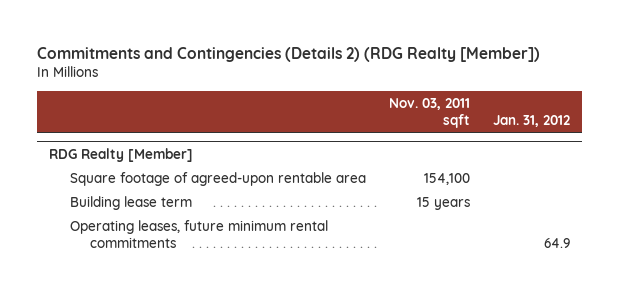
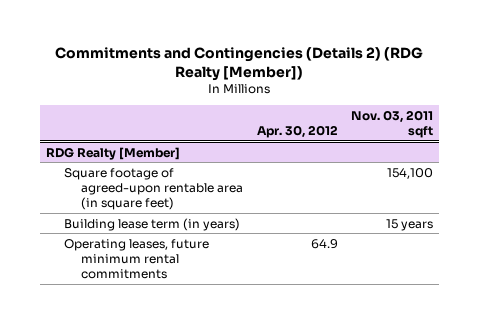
[493,114,571,127] Jan. 31, 2012 -> none
none -> [256,125,338,139] Apr. 30, 2012
[69,171,366,186] Square footage of agreed-upon rentable area -> [63,167,244,211] Square footage of agreed-upon rentable area (in square feet)
[69,195,192,210] Building lease term -> [63,217,240,231] Building lease term (in years)

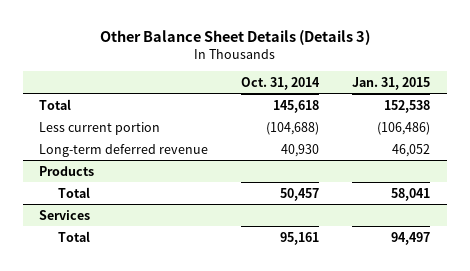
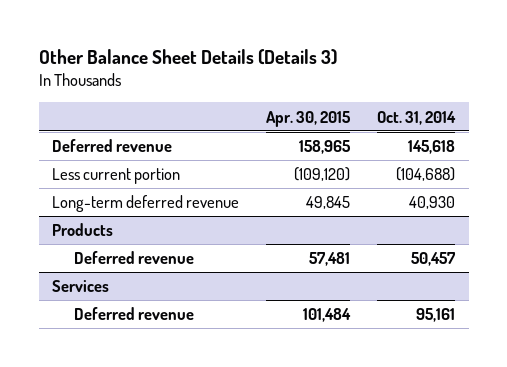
[352,76,431,90] Jan. 31, 2015 -> none
none -> [266,110,352,127] Apr. 30, 2015
[39,98,72,110] Total -> [52,139,173,153] Deferred revenue
[57,186,90,198] Total -> [73,251,194,265] Deferred revenue
[57,230,90,242] Total -> [73,307,194,321] Deferred revenue

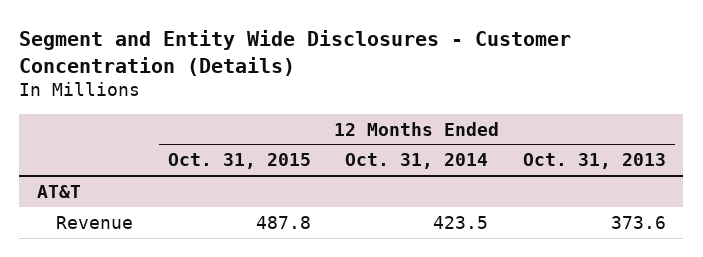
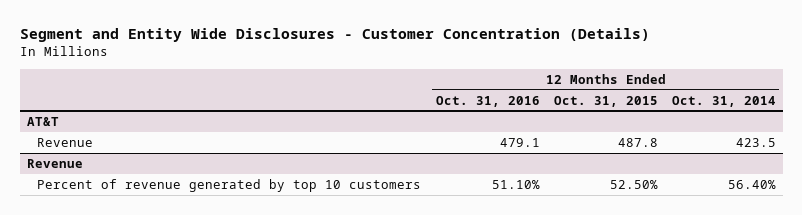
[523,153,667,170] Oct. 31, 2013 -> none
none -> [435,95,540,107] Oct. 31, 2016
none -> [26,158,83,168] Revenue
none -> [37,178,422,192] Percent of revenue generated by top 10 customers

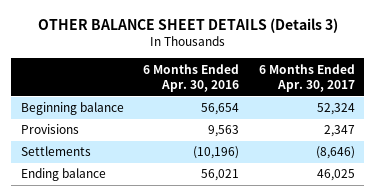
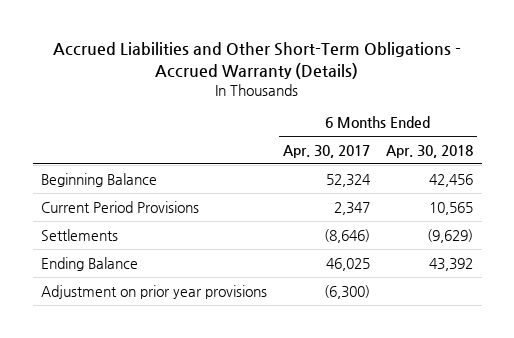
[37,17,338,33] OTHER BALANCE SHEET DETAILS (Details 3) -> [53,42,462,79] Accrued Liabilities and Other Short-Term Obligations - Accrued Warranty (Details)
[143,63,240,93] 6 Months Ended Apr. 30, 2016 -> none
none -> [386,145,474,159] Apr. 30, 2018
[20,102,124,116] Beginning balance -> [40,172,157,187] Beginning Balance
[20,124,79,135] Provisions -> [40,200,199,213] Current Period Provisions
[20,168,106,182] Ending balance -> [40,256,138,271] Ending Balance
none -> [40,284,267,299] Adjustment on prior year provisions

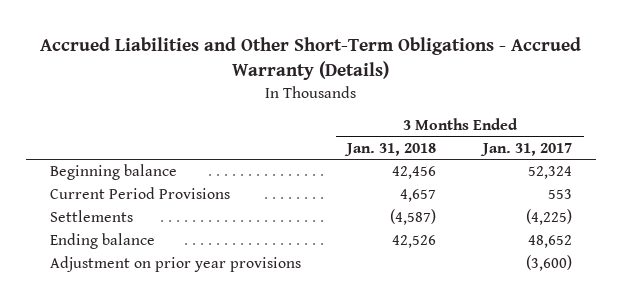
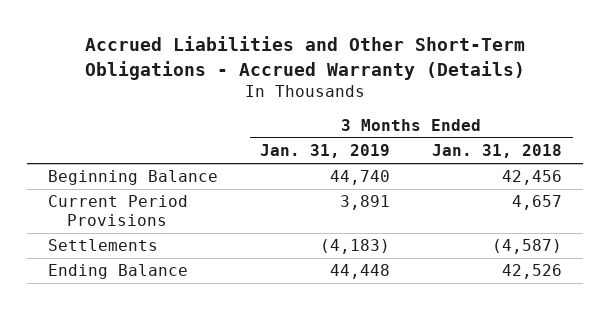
[480,142,573,156] Jan. 31, 2017 -> none
none -> [260,144,391,159] Jan. 31, 2019
[49,164,177,181] Beginning balance -> [48,170,219,186] Beginning Balance
[49,256,301,273] Adjustment on prior year provisions -> none
[49,233,155,250] Ending balance -> [48,264,189,280] Ending Balance

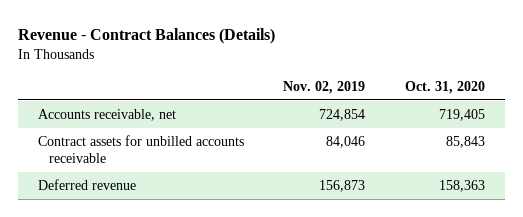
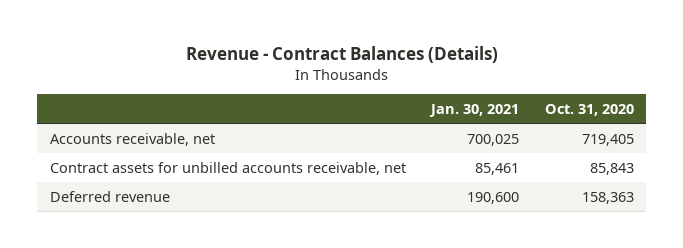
[283,80,366,94] Nov. 02, 2019 -> none
none -> [429,104,520,118] Jan. 30, 2021
[37,135,244,163] Contract assets for unbilled accounts receivable -> [49,161,406,175] Contract assets for unbilled accounts receivable, net

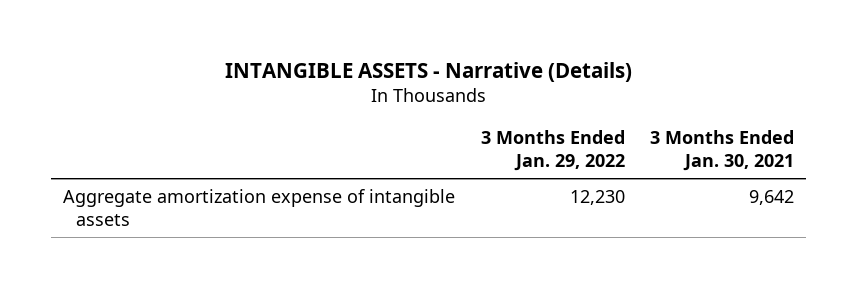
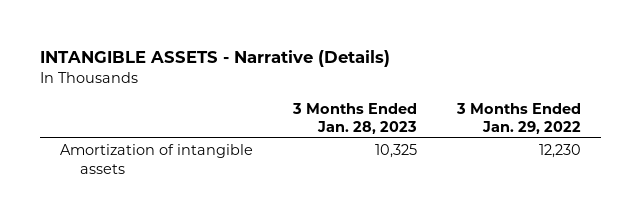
[649,130,794,171] 3 Months Ended Jan. 30, 2021 -> none
none -> [292,102,418,134] 3 Months Ended Jan. 28, 2023
[63,189,456,226] Aggregate amortization expense of intangible assets -> [60,144,254,174] Amortization of intangible assets

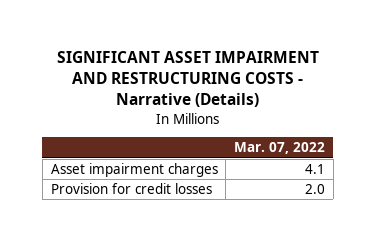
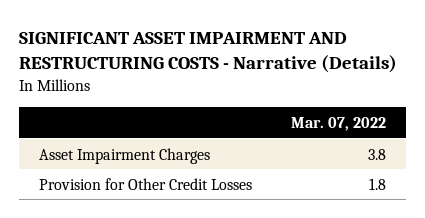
[50,163,218,178] Asset impairment charges -> [38,147,210,164] Asset Impairment Charges
[305,164,326,175] 4.1 -> [368,148,387,160] 3.8
[50,183,212,195] Provision for credit losses -> [38,177,252,190] Provision for Other Credit Losses
[305,184,326,195] 2.0 -> [369,177,387,190] 1.8

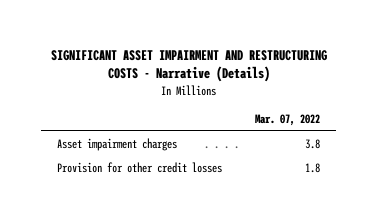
[38,147,210,164] Asset Impairment Charges -> [57,138,178,152] Asset impairment charges
[38,177,252,190] Provision for Other Credit Losses -> [57,162,223,174] Provision for other credit losses

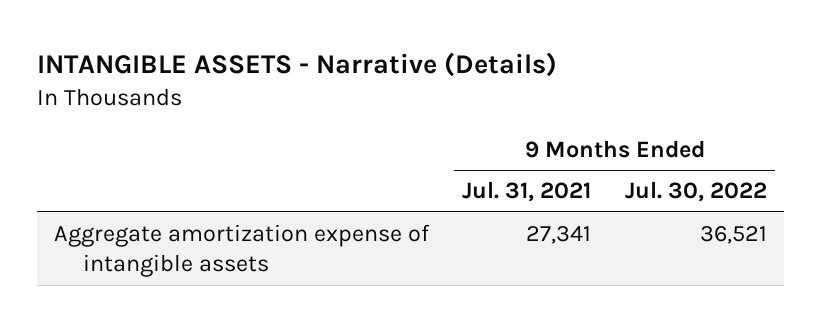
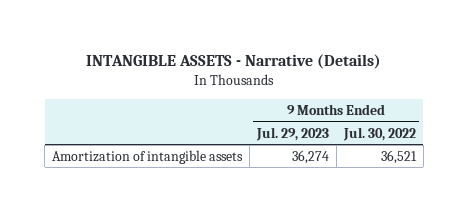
[462,181,592,203] Jul. 31, 2021 -> none
none -> [255,126,329,141] Jul. 29, 2023
[53,224,430,278] Aggregate amortization expense of intangible assets -> [52,149,244,164] Amortization of intangible assets

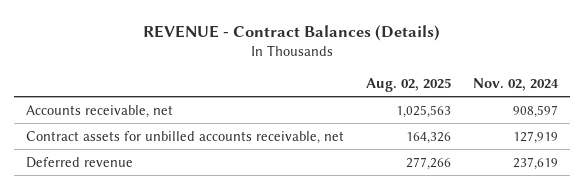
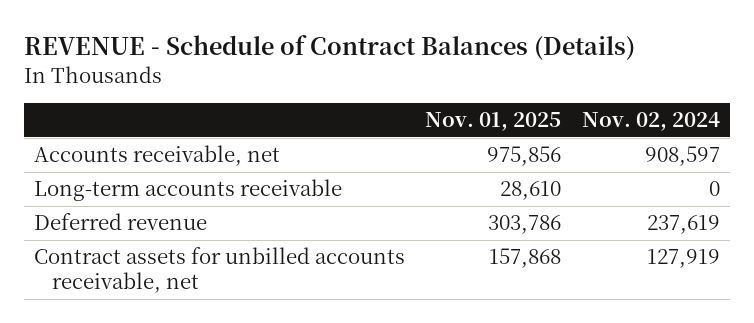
[142,24,440,41] REVENUE - Contract Balances (Details) -> [23,35,635,61] REVENUE - Schedule of Contract Balances (Details)
[365,77,451,92] Aug. 02, 2025 -> none
none -> [425,112,562,132] Nov. 01, 2025
none -> [33,179,342,202] Long-term accounts receivable
[25,130,344,144] Contract assets for unbilled accounts receivable, net -> [33,247,405,293] Contract assets for unbilled accounts receivable, net

